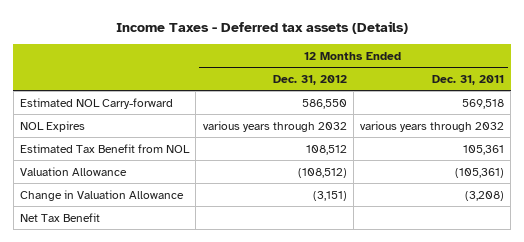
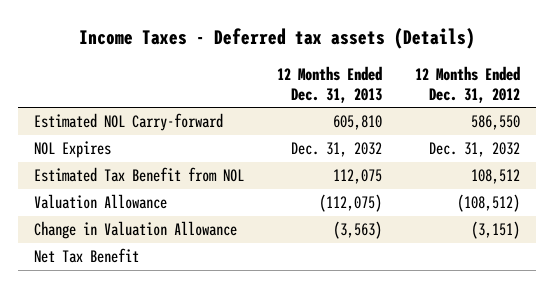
[432,74,505,85] Dec. 31, 2011 -> none
none -> [276,65,382,103] 12 Months Ended Dec. 31, 2013
[202,120,347,132] various years through 2032 -> [428,142,520,158] Dec. 31, 2032

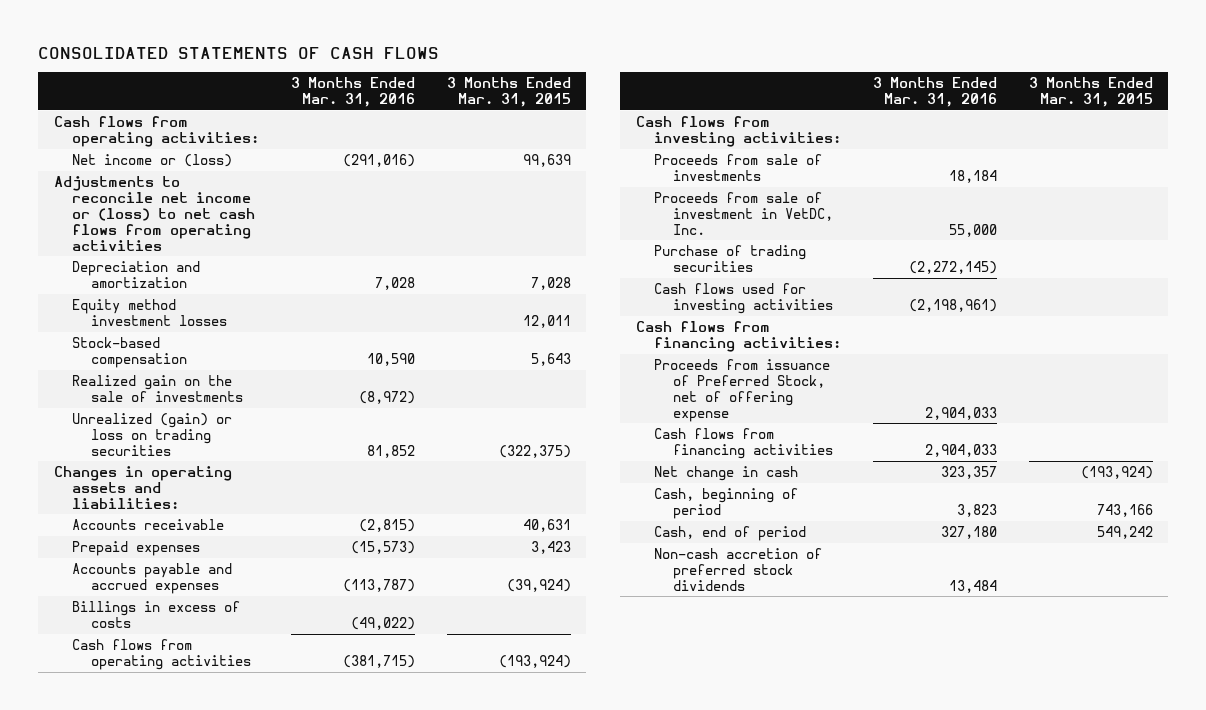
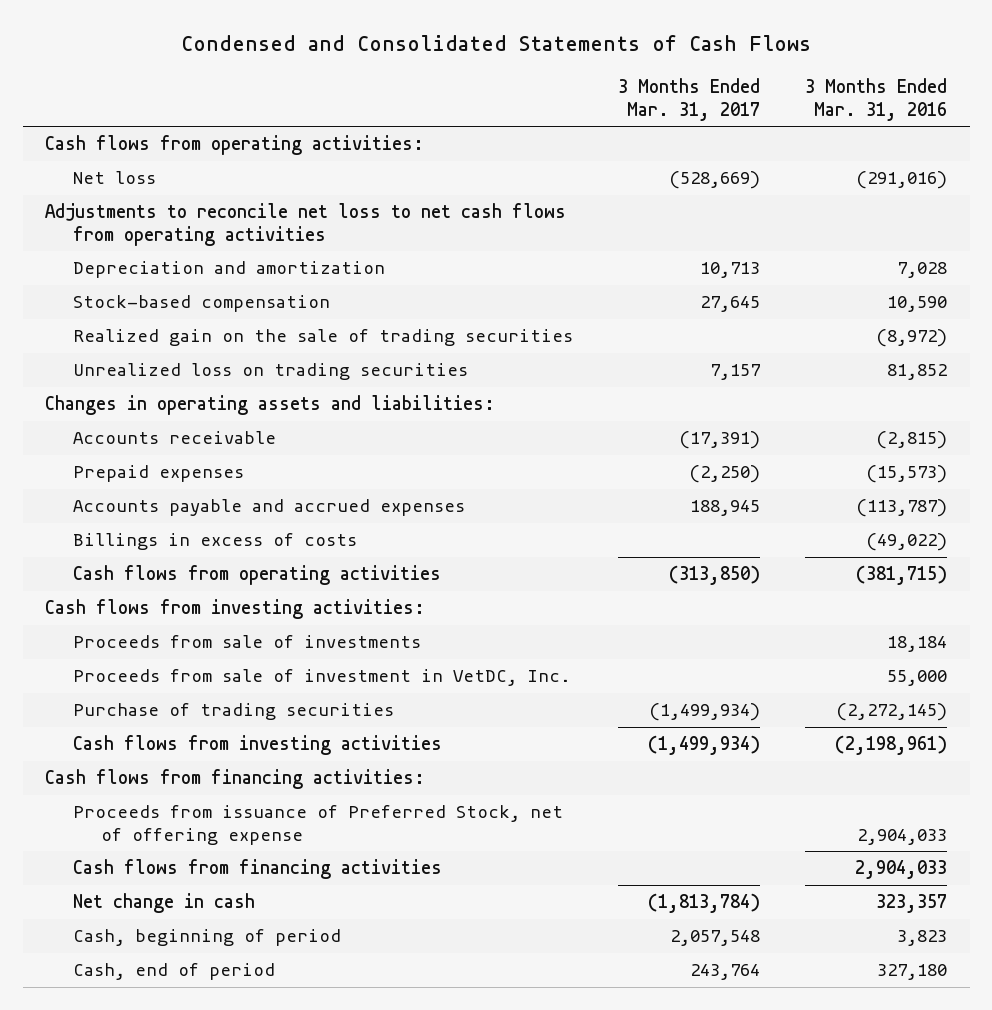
[37,46,439,59] CONSOLIDATED STATEMENTS OF CASH FLOWS -> [181,35,812,52] Condensed and Consolidated Statements of Cash Flows
[446,76,571,107] 3 Months Ended Mar. 31, 2015 -> none
none -> [618,77,761,121] 3 Months Ended Mar. 31, 2017
[72,153,233,167] Net income or (loss) -> [72,171,156,185] Net loss
[53,175,256,251] Adjustments to reconcile net income or (loss) to net cash flows from operating activities -> [45,203,567,247] Adjustments to reconcile net loss to net cash flows from operating activities
[72,298,228,326] Equity method investment losses -> none
[72,374,244,402] Realized gain on the sale of investments -> [72,329,573,347] Realized gain on the sale of trading securities
[72,412,233,456] Unrealized (gain) or loss on trading securities -> [72,363,468,381] Unrealized loss on trading securities
[654,282,834,314] Cash flows used for investing activities -> [72,735,442,756] Cash flows from investing activities
[654,547,823,591] Non-cash accretion of preferred stock dividends -> none

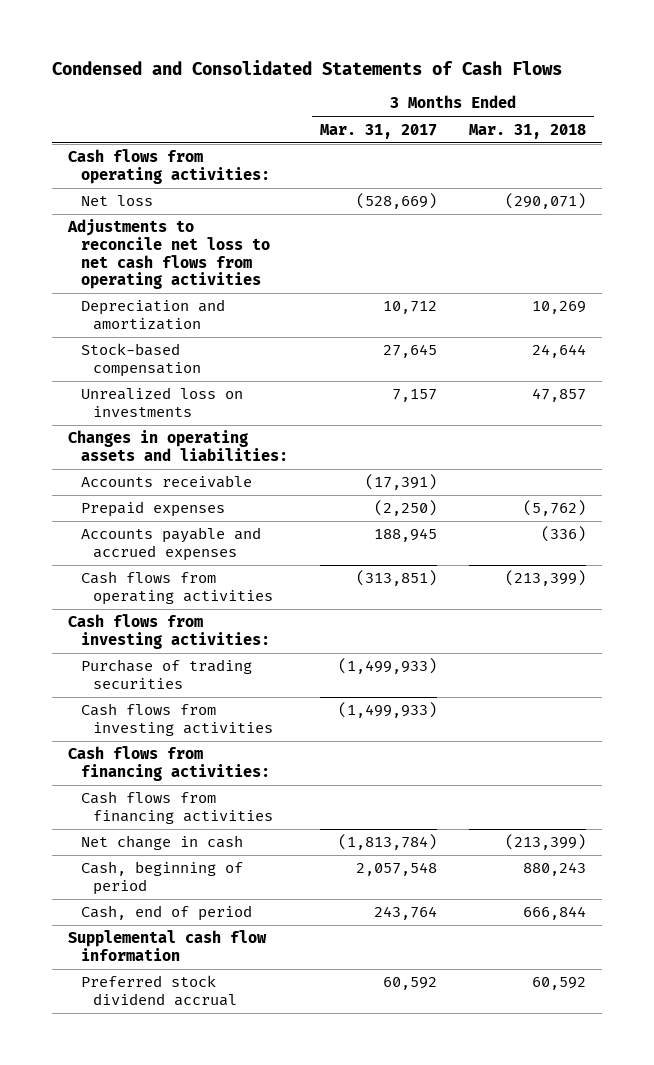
[805,77,948,121] 3 Months Ended Mar. 31, 2016 -> none
none -> [468,123,586,139] Mar. 31, 2018
[700,262,761,279] 10,713 -> [382,301,437,315] 10,712
[72,329,573,347] Realized gain on the sale of trading securities -> none
[72,363,468,381] Unrealized loss on trading securities -> [80,387,243,418] Unrealized loss on investments
[72,533,357,551] Billings in excess of costs -> none
[669,565,761,586] (313,850) -> [355,570,437,587] (313,851)
[72,635,421,649] Proceeds from sale of investments -> none
[72,669,571,687] Proceeds from sale of investment in VetDC, Inc. -> none
[649,703,761,722] (1,499,934) -> [337,658,437,675] (1,499,933)
[648,735,761,756] (1,499,934) -> [337,702,437,719] (1,499,933)
[72,805,563,846] Proceeds from issuance of Preferred Stock, net of offering expense -> none
none -> [67,930,267,962] Supplemental cash flow information
none -> [80,975,238,1007] Preferred stock dividend accrual

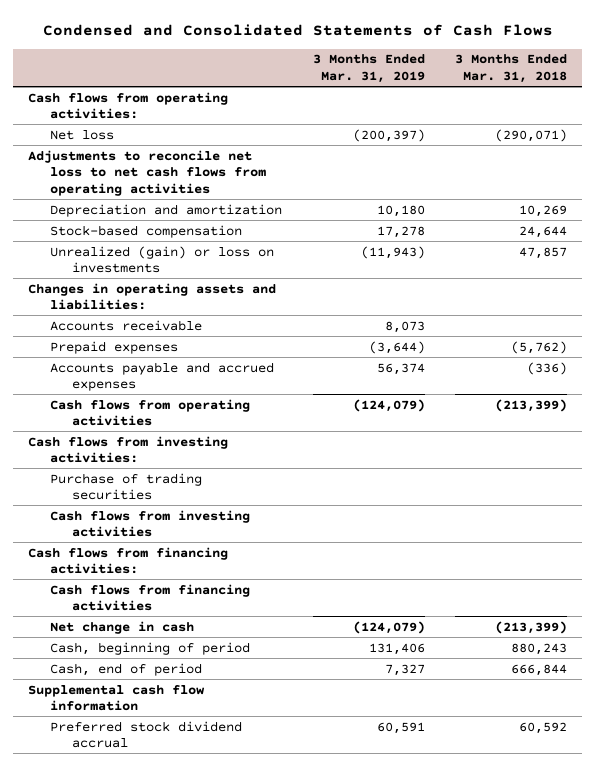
[319,123,437,139] Mar. 31, 2017 -> none
none -> [312,54,425,84] 3 Months Ended Mar. 31, 2019
[80,387,243,418] Unrealized loss on investments -> [49,245,274,274] Unrealized (gain) or loss on investments

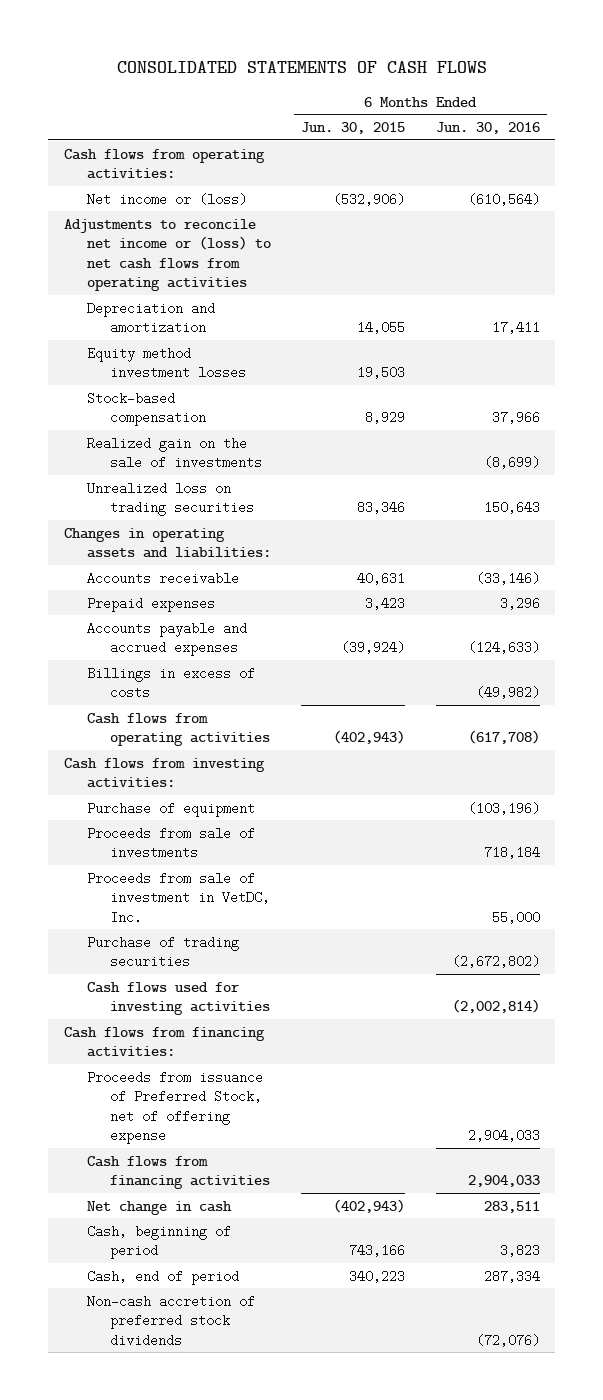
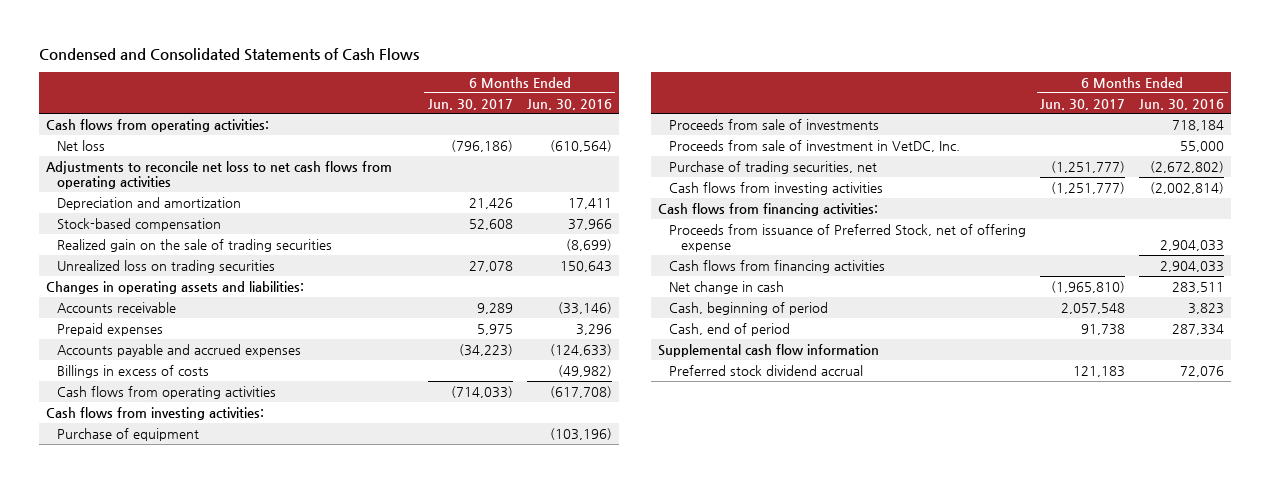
[116,61,487,74] CONSOLIDATED STATEMENTS OF CASH FLOWS -> [38,48,419,62] Condensed and Consolidated Statements of Cash Flows
[301,122,406,135] Jun. 30, 2015 -> none
none -> [427,98,513,110] Jun. 30, 2017
[86,192,247,206] Net income or (loss) -> [57,139,106,151] Net loss
[63,218,271,292] Adjustments to reconcile net income or (loss) to net cash flows from operating activities -> [45,160,392,190] Adjustments to reconcile net loss to net cash flows from operating activities
[86,346,246,380] Equity method investment losses -> none
[86,436,262,470] Realized gain on the sale of investments -> [57,238,333,252] Realized gain on the sale of trading securities
[86,935,239,969] Purchase of trading securities -> [669,160,878,174] Purchase of trading securities, net
[86,981,270,1016] Cash flows used for investing activities -> [669,181,884,195] Cash flows from investing activities
none -> [658,343,880,357] Supplemental cash flow information
[86,1294,255,1347] Non-cash accretion of preferred stock dividends -> [669,364,864,376] Preferred stock dividend accrual
[475,1333,540,1347] (72,076) -> [1180,365,1225,377] 72,076

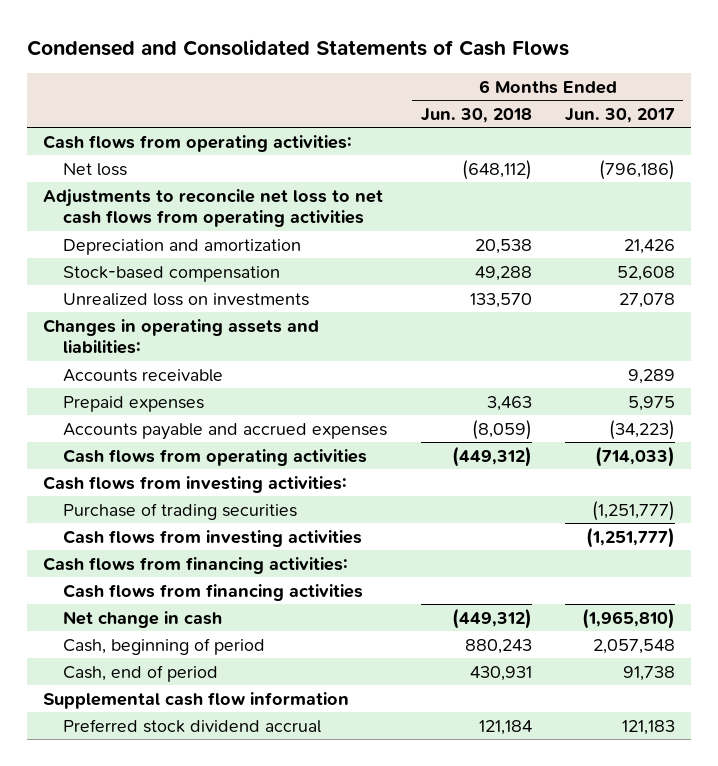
[526,98,612,110] Jun. 30, 2016 -> none
none -> [420,107,532,123] Jun. 30, 2018
[57,238,333,252] Realized gain on the sale of trading securities -> none
[57,259,276,273] Unrealized loss on trading securities -> [63,292,310,306] Unrealized loss on investments
[57,364,210,378] Billings in excess of costs -> none
[57,427,200,441] Purchase of equipment -> none
[669,118,880,130] Proceeds from sale of investments -> none
[669,139,961,152] Proceeds from sale of investment in VetDC, Inc. -> none
[669,160,878,174] Purchase of trading securities, net -> [63,502,298,520] Purchase of trading securities
[669,223,1027,253] Proceeds from issuance of Preferred Stock, net of offering expense -> none

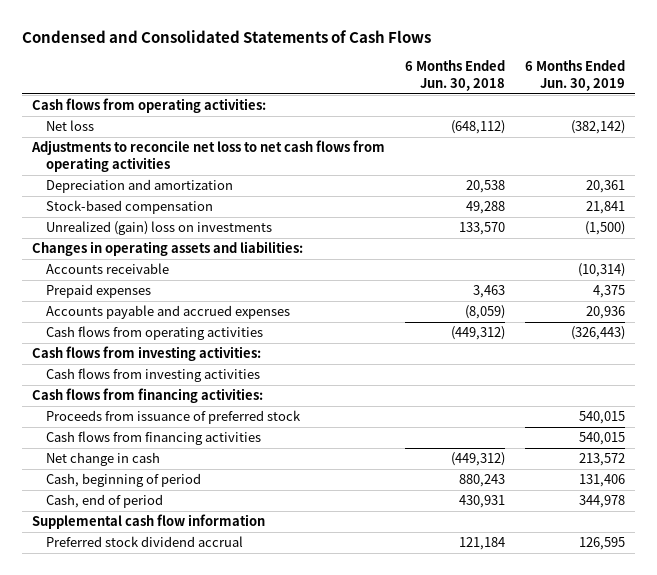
[564,107,675,123] Jun. 30, 2017 -> none
none -> [524,60,625,91] 6 Months Ended Jun. 30, 2019
[63,292,310,306] Unrealized loss on investments -> [46,221,273,236] Unrealized (gain) loss on investments
[63,502,298,520] Purchase of trading securities -> none
none -> [46,410,302,425] Proceeds from issuance of preferred stock

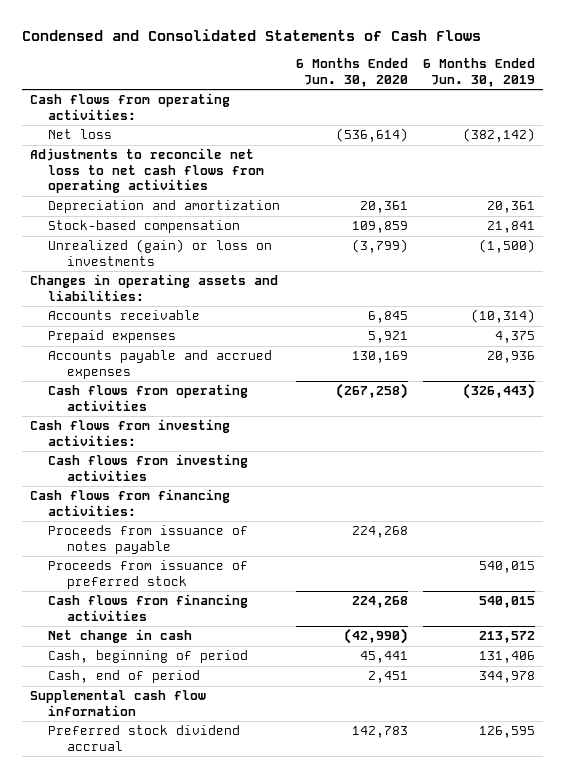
[405,60,506,91] 6 Months Ended Jun. 30, 2018 -> none
none -> [295,58,408,87] 6 Months Ended Jun. 30, 2020
[46,221,273,236] Unrealized (gain) loss on investments -> [48,239,273,266] Unrealized (gain) or loss on investments
none -> [48,525,249,554] Proceeds from issuance of notes payable

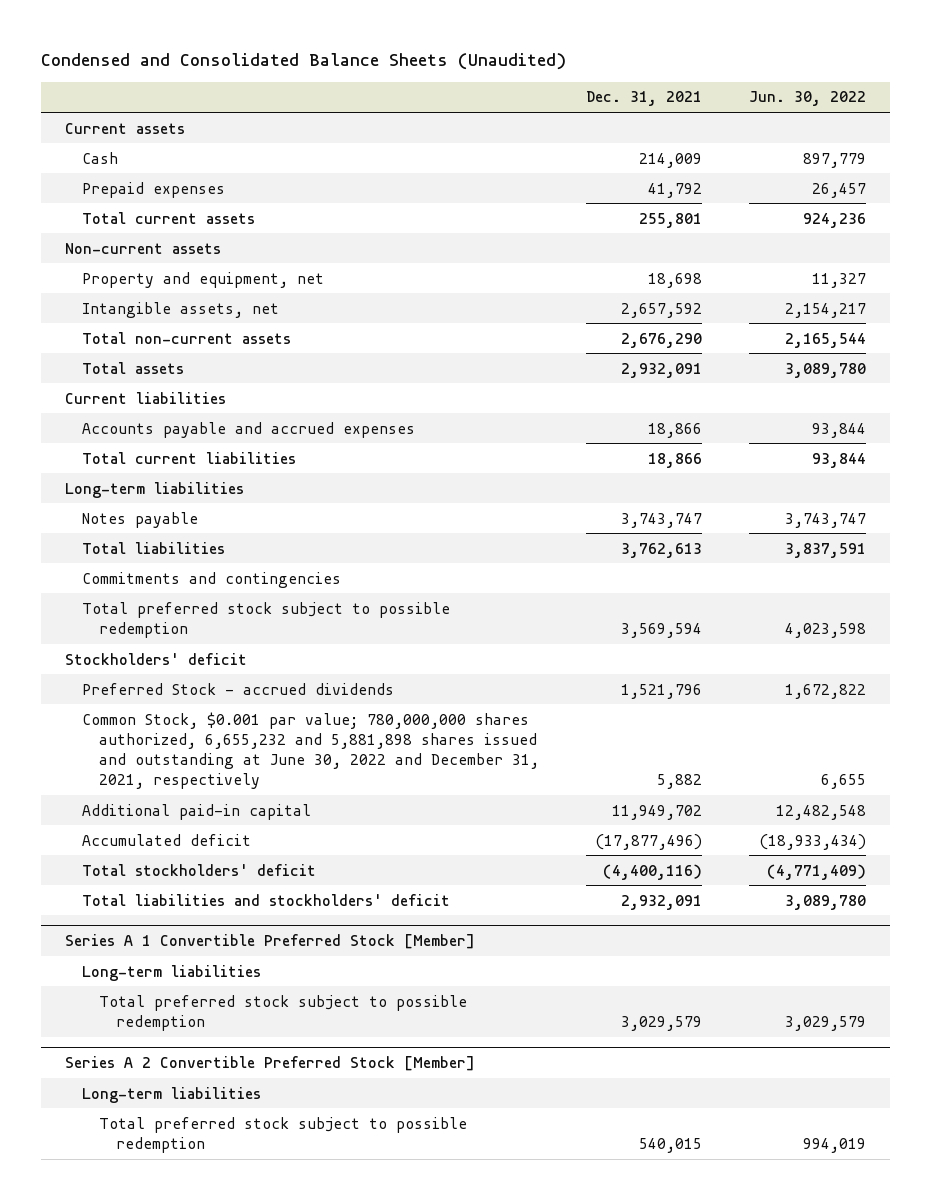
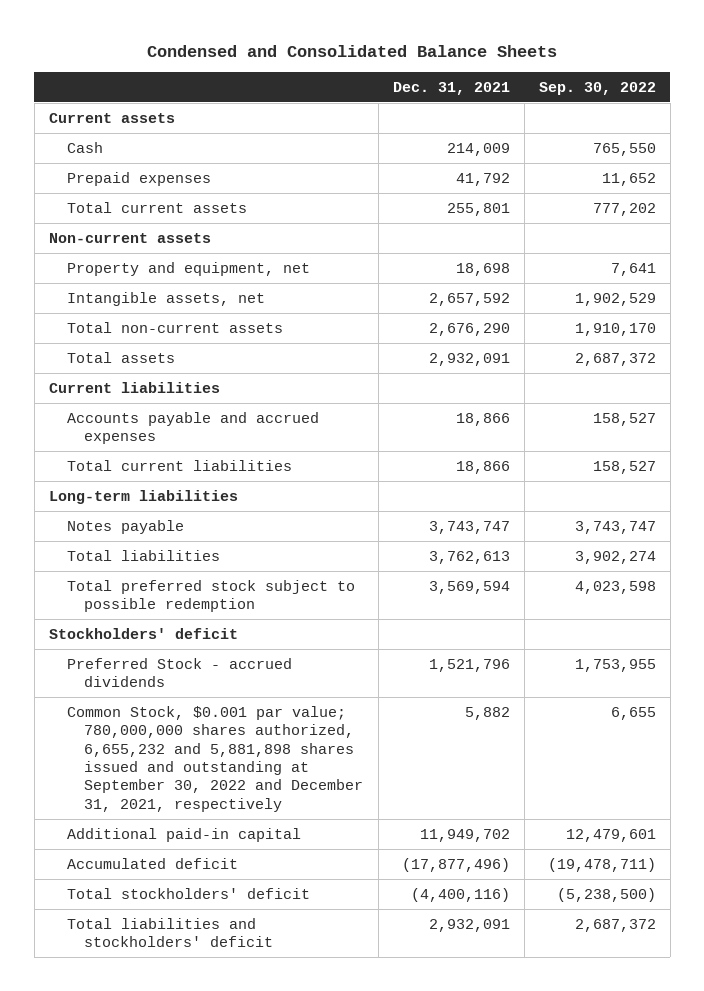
[41,52,567,70] Condensed and Consolidated Balance Sheets (Unaudited) -> [147,45,558,58] Condensed and Consolidated Balance Sheets
[749,91,867,107] Jun. 30, 2022 -> none
none -> [538,81,656,95] Sep. 30, 2022
[82,571,342,588] Commitments and contingencies -> none
[82,711,540,790] Common Stock, $0.001 par value; 780,000,000 shares authorized, 6,655,232 and 5,881,898 shares issued and outstanding at June 30, 2022 and December 31, 2021, respectively -> [66,705,364,812] Common Stock, $0.001 par value; 780,000,000 shares authorized, 6,655,232 and 5,881,898 shares issued and outstanding at September 30, 2022 and December 31, 2021, respectively
[64,933,475,949] Series A 1 Convertible Preferred Stock [Member] -> none
[82,964,262,981] Long-term liabilities -> none
[99,994,468,1031] Total preferred stock subject to possible redemption -> none
[64,1055,475,1071] Series A 2 Convertible Preferred Stock [Member] -> none
[82,1086,262,1103] Long-term liabilities -> none
[99,1116,468,1153] Total preferred stock subject to possible redemption -> none

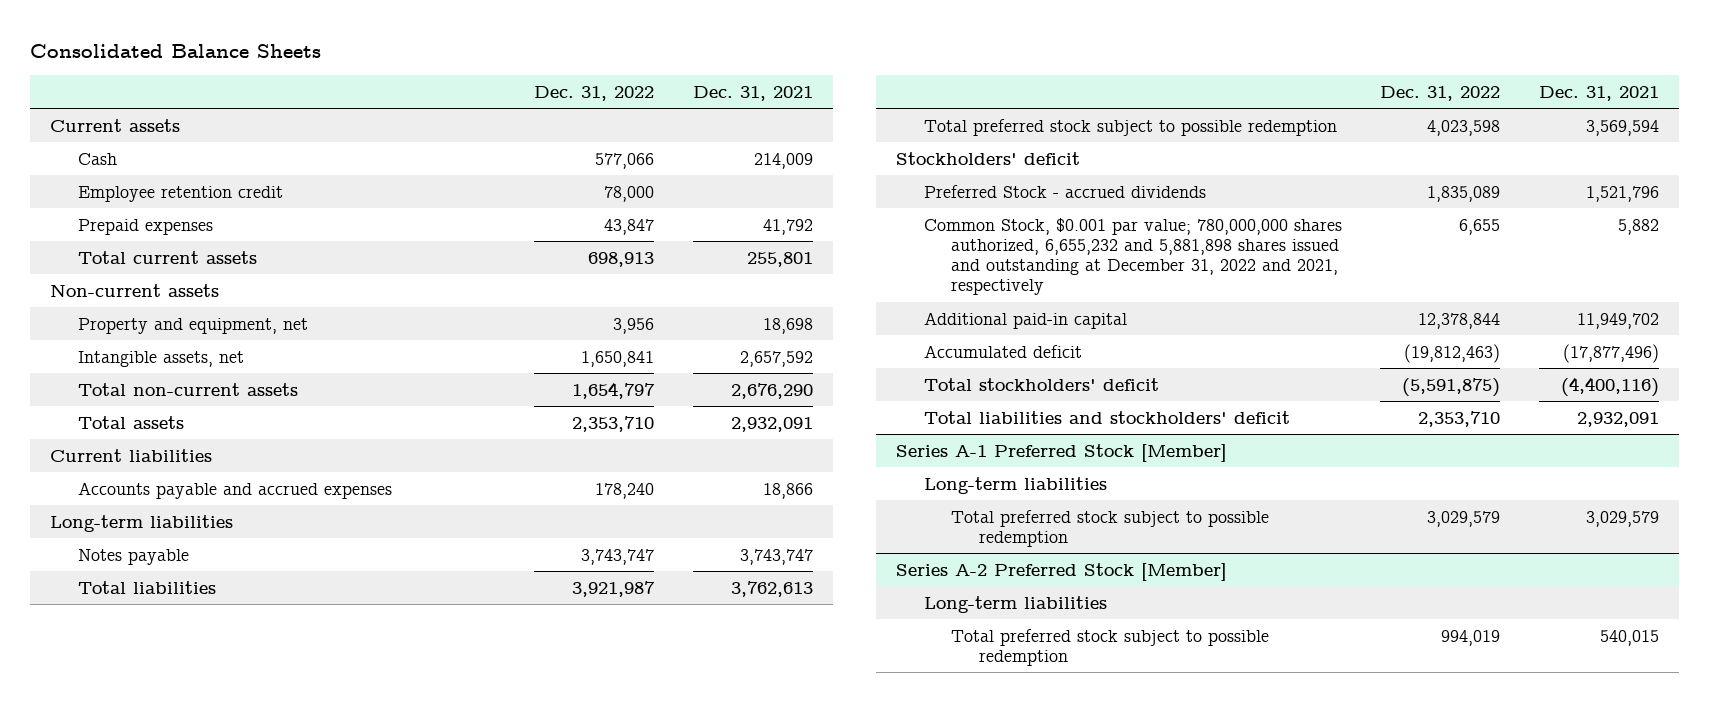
[147,45,558,58] Condensed and Consolidated Balance Sheets -> [30,43,322,58] Consolidated Balance Sheets
[538,81,656,95] Sep. 30, 2022 -> none
none -> [534,85,655,101] Dec. 31, 2022
none -> [77,185,283,202] Employee retention credit
[66,459,292,471] Total current liabilities -> none
[66,705,364,812] Common Stock, $0.001 par value; 780,000,000 shares authorized, 6,655,232 and 5,881,898 shares issued and outstanding at September 30, 2022 and December 31, 2021, respectively -> [923,217,1342,295] Common Stock, $0.001 par value; 780,000,000 shares authorized, 6,655,232 and 5,881,898 shares issued and outstanding at December 31, 2022 and 2021, respectively
none -> [895,443,1227,462] Series A-1 Preferred Stock [Member]
none -> [923,476,1107,494] Long-term liabilities
none -> [951,509,1270,547] Total preferred stock subject to possible redemption
none -> [895,562,1227,581] Series A-2 Preferred Stock [Member]
none -> [923,595,1107,613] Long-term liabilities
none -> [951,628,1270,666] Total preferred stock subject to possible redemption

